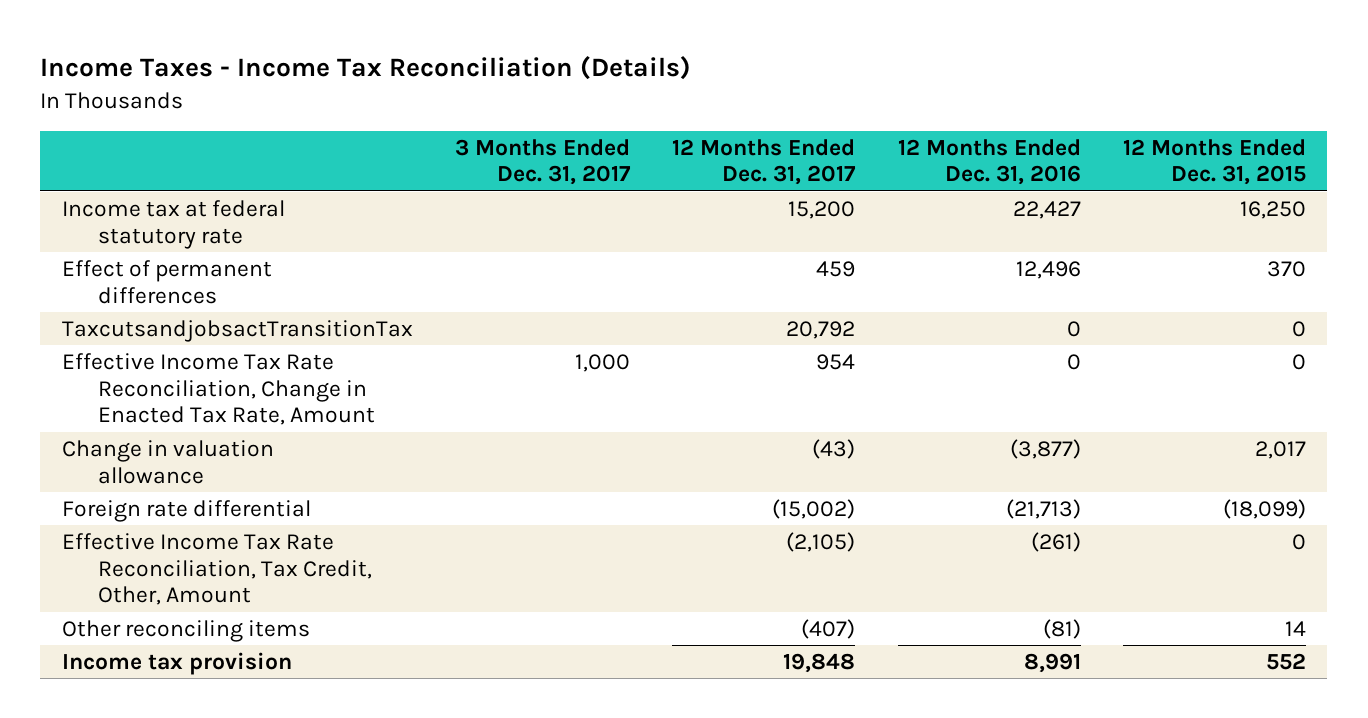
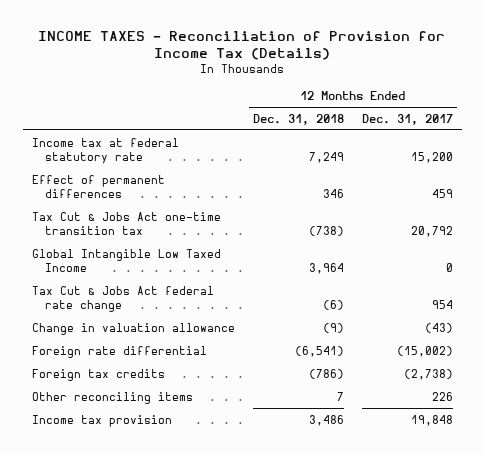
[40,56,692,81] Income Taxes - Income Tax Reconciliation (Details) -> [38,30,446,61] INCOME TAXES - Reconciliation of Provision for Income Tax (Details)
[454,138,631,186] 3 Months Ended Dec. 31, 2017 -> none
[897,138,1081,186] 12 Months Ended Dec. 31, 2016 -> none
[1123,138,1307,186] 12 Months Ended Dec. 31, 2015 -> none
none -> [252,113,344,125] Dec. 31, 2018
[61,319,413,342] TaxcutsandjobsactTransitionTax -> [32,211,222,235] Tax Cut & Jobs Act one-time transition tax
none -> [32,248,222,272] Global Intangible Low Taxed Income
[61,352,376,426] Effective Income Tax Rate Reconciliation, Change in Enacted Tax Rate, Amount -> [32,285,215,312] Tax Cut & Jobs Act federal rate change
[61,532,373,606] Effective Income Tax Rate Reconciliation, Tax Credit, Other, Amount -> [32,368,166,381] Foreign tax credits
[786,531,856,552] (2,105) -> [403,368,453,380] (2,738)
[801,618,856,639] (407) -> [431,391,453,401] 226

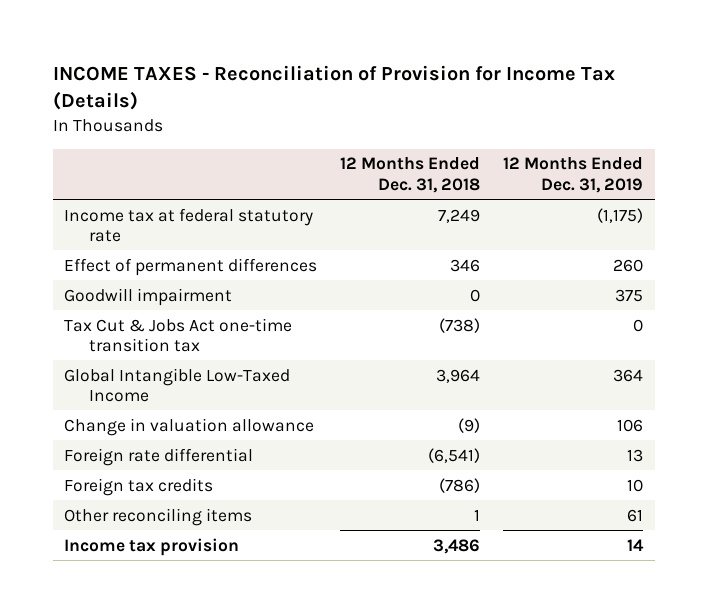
[361,113,453,125] Dec. 31, 2017 -> none
none -> [503,157,644,193] 12 Months Ended Dec. 31, 2019
none -> [64,287,233,306] Goodwill impairment
[32,285,215,312] Tax Cut & Jobs Act federal rate change -> none
[32,248,222,272] Global Intangible Low Taxed Income -> [64,367,291,402] Global Intangible Low-Taxed Income
[336,391,344,401] 7 -> [474,508,481,521] 1

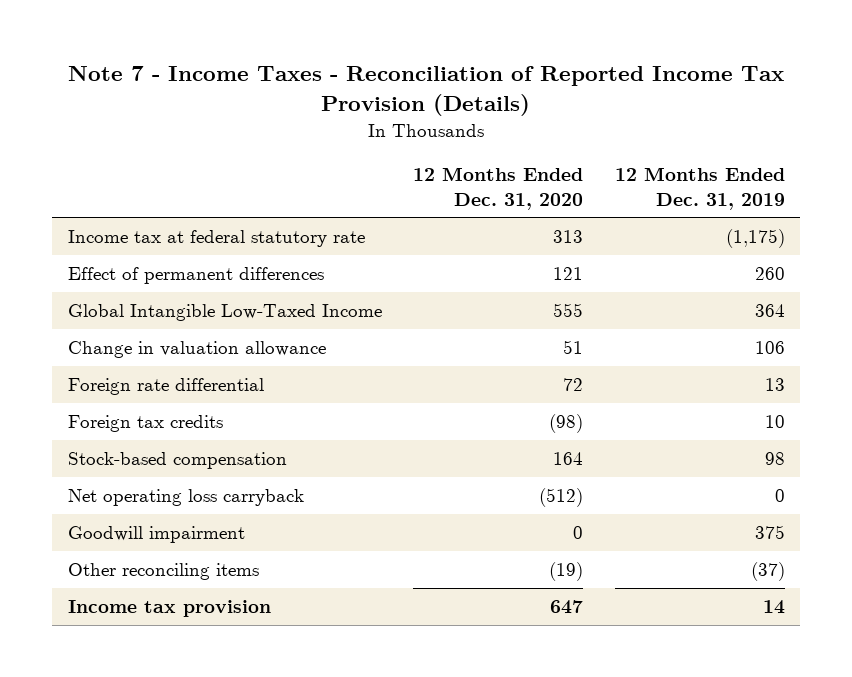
[52,65,615,111] INCOME TAXES - Reconciliation of Provision for Income Tax (Details) -> [68,66,785,117] Note 7 - Income Taxes - Reconciliation of Reported Income Tax Provision (Details)
[340,157,481,193] 12 Months Ended Dec. 31, 2018 -> none
none -> [413,166,584,210] 12 Months Ended Dec. 31, 2020
[64,317,293,352] Tax Cut & Jobs Act one-time transition tax -> none
none -> [67,452,287,470] Stock-based compensation
none -> [67,489,304,507] Net operating loss carryback
[64,287,233,306] Goodwill impairment -> [67,526,245,544] Goodwill impairment
[627,508,644,522] 61 -> [750,562,785,582] (37)

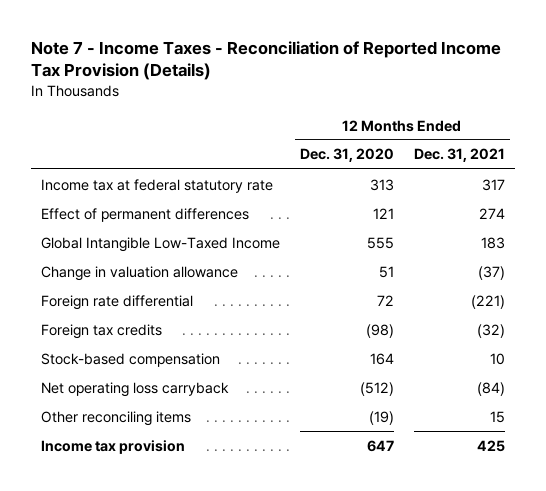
[614,166,785,210] 12 Months Ended Dec. 31, 2019 -> none
none -> [413,148,505,163] Dec. 31, 2021
[67,526,245,544] Goodwill impairment -> none

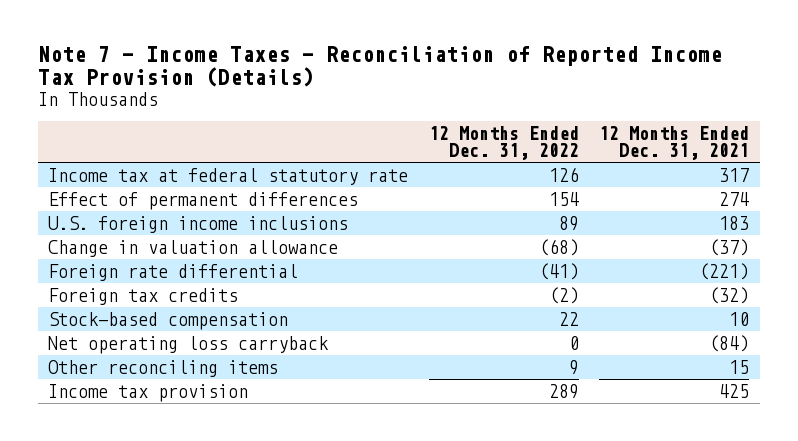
[299,148,394,163] Dec. 31, 2020 -> none
none -> [428,125,579,161] 12 Months Ended Dec. 31, 2022
[40,236,280,252] Global Intangible Low-Taxed Income -> [48,215,349,233] U.S. foreign income inclusions

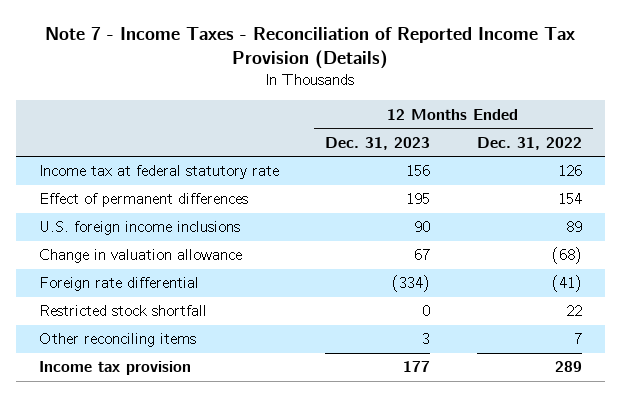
[599,125,750,161] 12 Months Ended Dec. 31, 2021 -> none
none -> [325,136,431,150] Dec. 31, 2023
[48,287,239,305] Foreign tax credits -> none
[48,335,330,354] Net operating loss carryback -> none
[48,311,289,330] Stock-based compensation -> [39,305,208,317] Restricted stock shortfall
[568,359,579,375] 9 -> [573,333,582,345] 7

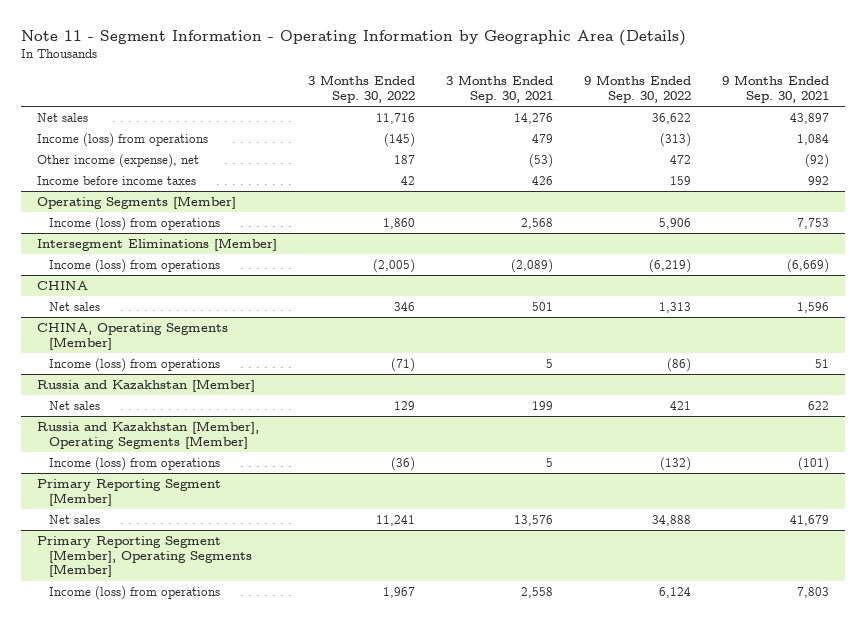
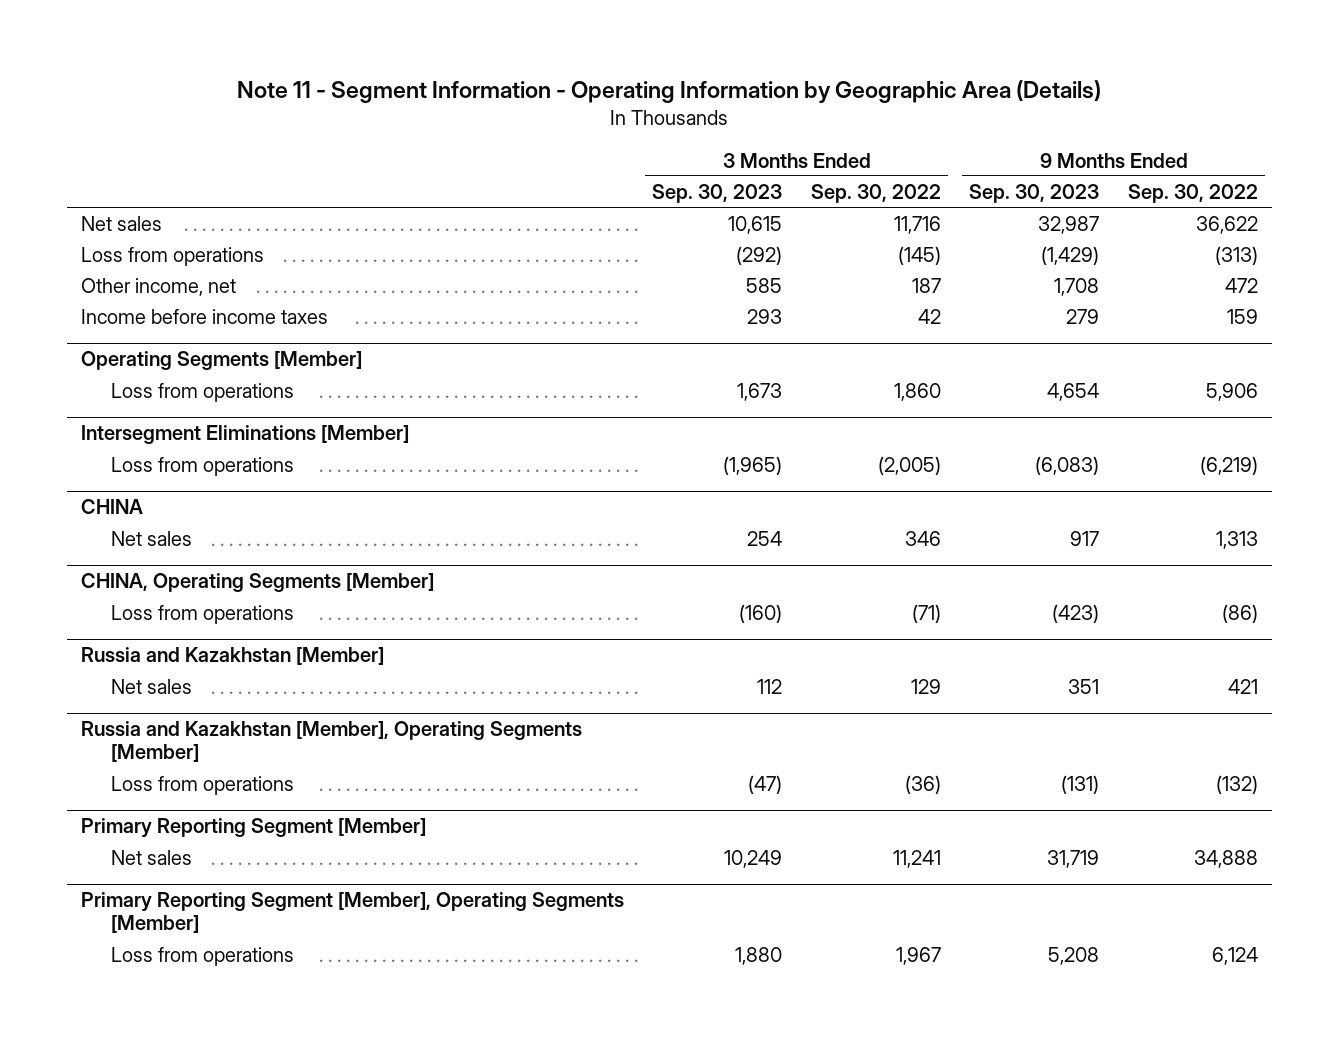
[446,75,554,103] 3 Months Ended Sep. 30, 2021 -> none
[722,75,830,103] 9 Months Ended Sep. 30, 2021 -> none
none -> [652,183,783,203] Sep. 30, 2023
none -> [969,183,1100,203] Sep. 30, 2023
[36,132,208,147] Income (loss) from operations -> [80,246,264,266] Loss from operations
[36,153,199,168] Other income (expense), net -> [80,277,236,296] Other income, net
[48,216,220,231] Income (loss) from operations -> [110,382,294,402] Loss from operations
[48,258,220,273] Income (loss) from operations -> [110,456,294,476] Loss from operations
[48,357,220,372] Income (loss) from operations -> [110,604,294,624] Loss from operations
[48,456,220,471] Income (loss) from operations -> [110,775,294,795] Loss from operations
[48,585,220,600] Income (loss) from operations -> [110,946,294,966] Loss from operations

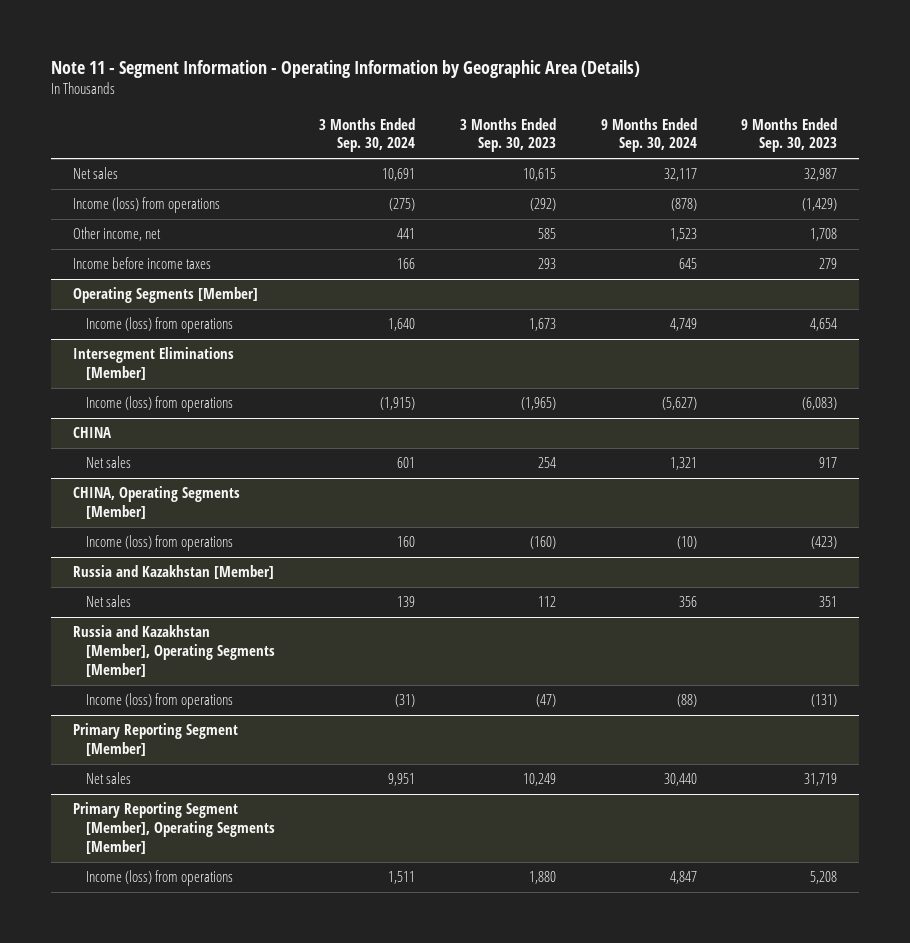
[810,183,941,203] Sep. 30, 2022 -> none
[1128,183,1259,203] Sep. 30, 2022 -> none
none -> [319,117,416,153] 3 Months Ended Sep. 30, 2024
none -> [600,117,697,153] 9 Months Ended Sep. 30, 2024
[80,246,264,266] Loss from operations -> [72,197,220,214] Income (loss) from operations
[110,382,294,402] Loss from operations -> [85,317,233,334] Income (loss) from operations
[110,456,294,476] Loss from operations -> [85,396,233,413] Income (loss) from operations
[110,604,294,624] Loss from operations -> [85,535,233,552] Income (loss) from operations
[110,775,294,795] Loss from operations -> [85,693,233,710] Income (loss) from operations
[110,946,294,966] Loss from operations -> [85,870,233,887] Income (loss) from operations

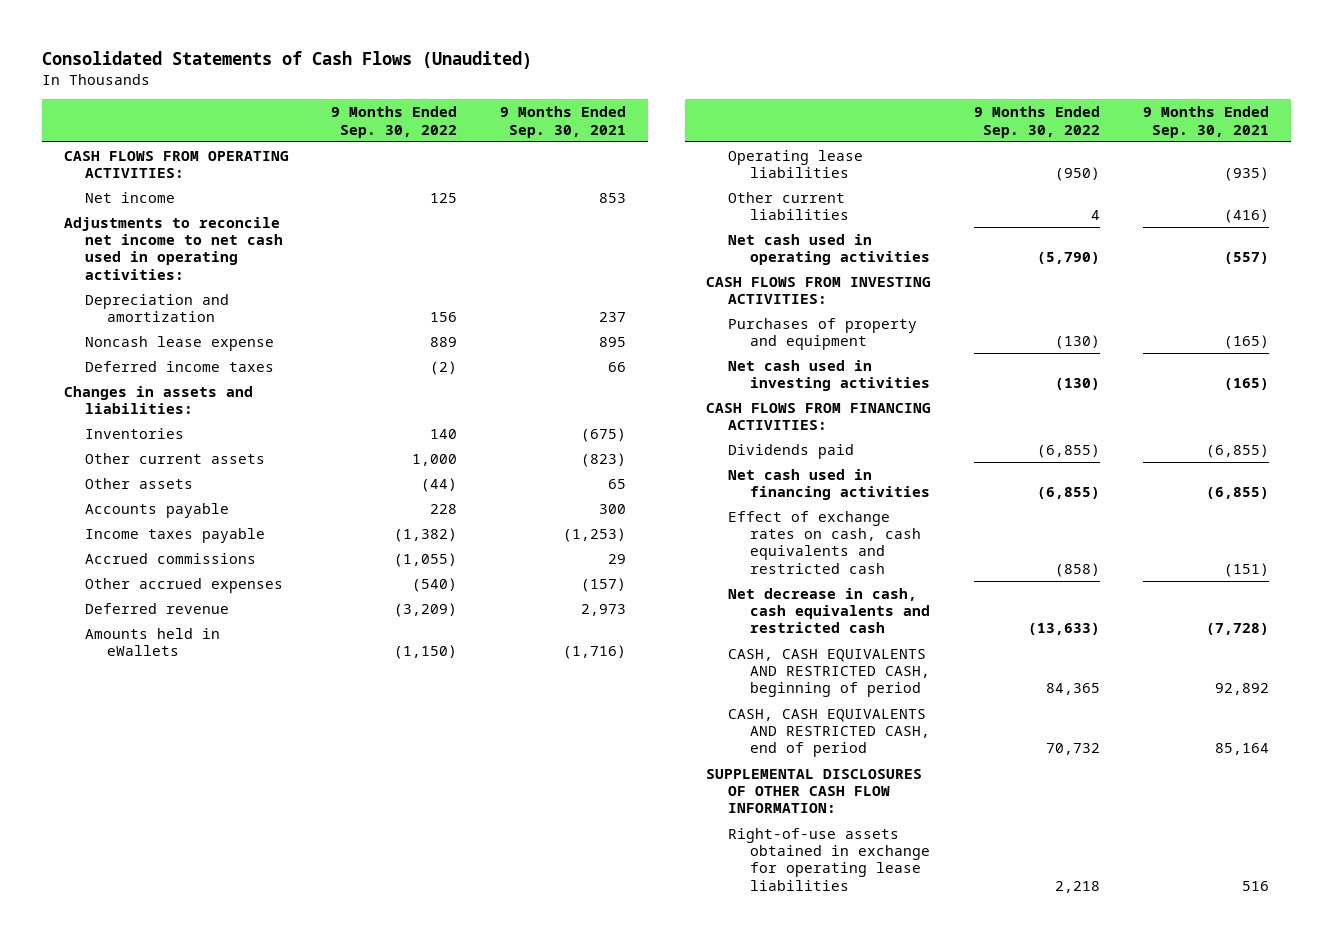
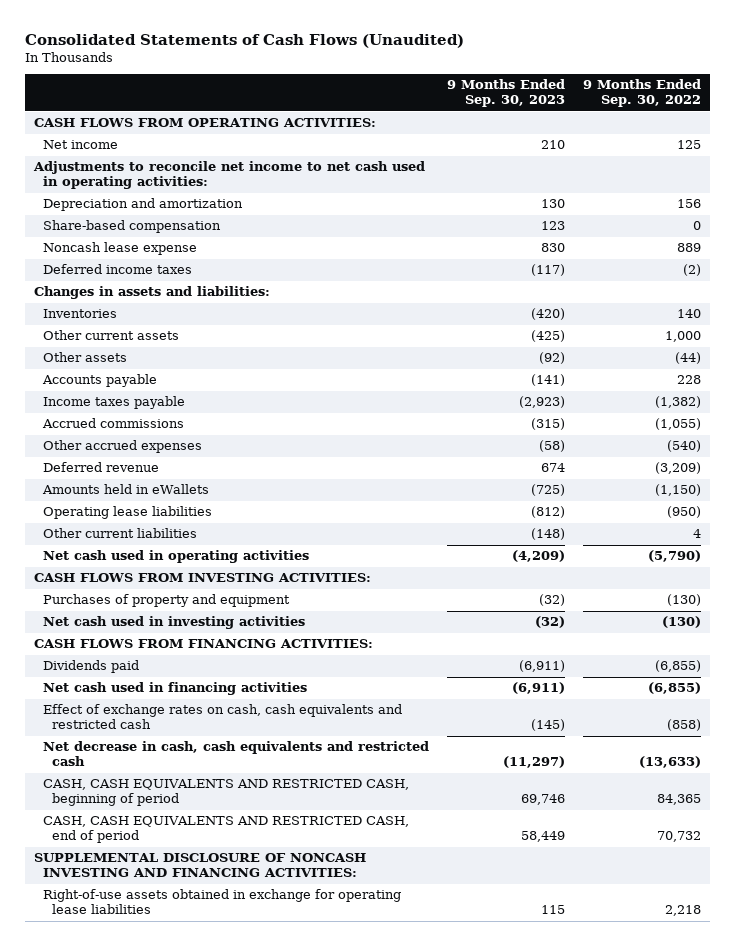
[500,106,627,138] 9 Months Ended Sep. 30, 2021 -> none
none -> [447,79,566,108] 9 Months Ended Sep. 30, 2023
none -> [43,220,222,234] Share-based compensation
[706,768,923,814] SUPPLEMENTAL DISCLOSURES OF OTHER CASH FLOW INFORMATION: -> [34,853,367,878] SUPPLEMENTAL DISCLOSURE OF NONCASH INVESTING AND FINANCING ACTIVITIES:

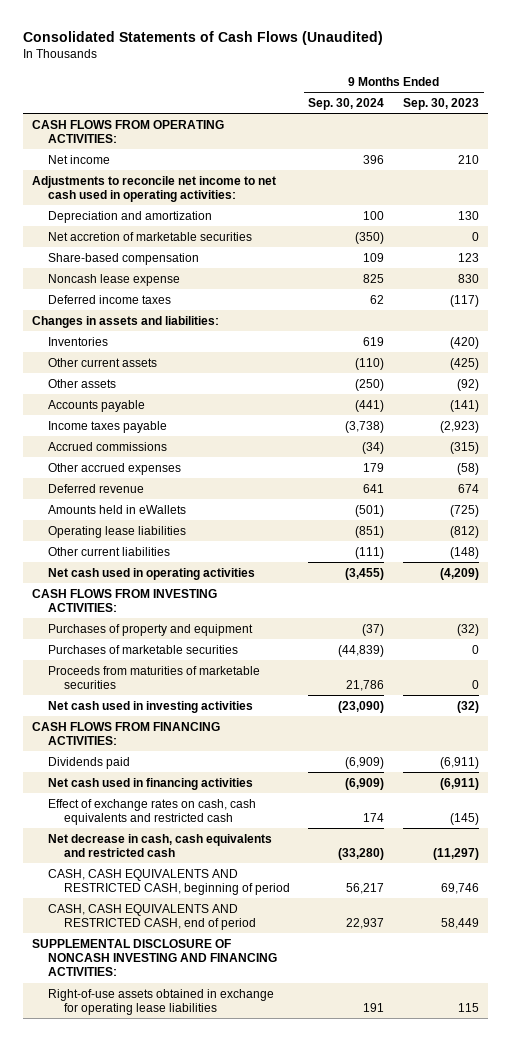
[583,79,702,108] 9 Months Ended Sep. 30, 2022 -> none
none -> [308,97,385,110] Sep. 30, 2024
none -> [48,231,253,241] Net accretion of marketable securities
none -> [48,644,239,654] Purchases of marketable securities
none -> [48,665,261,689] Proceeds from maturities of marketable securities

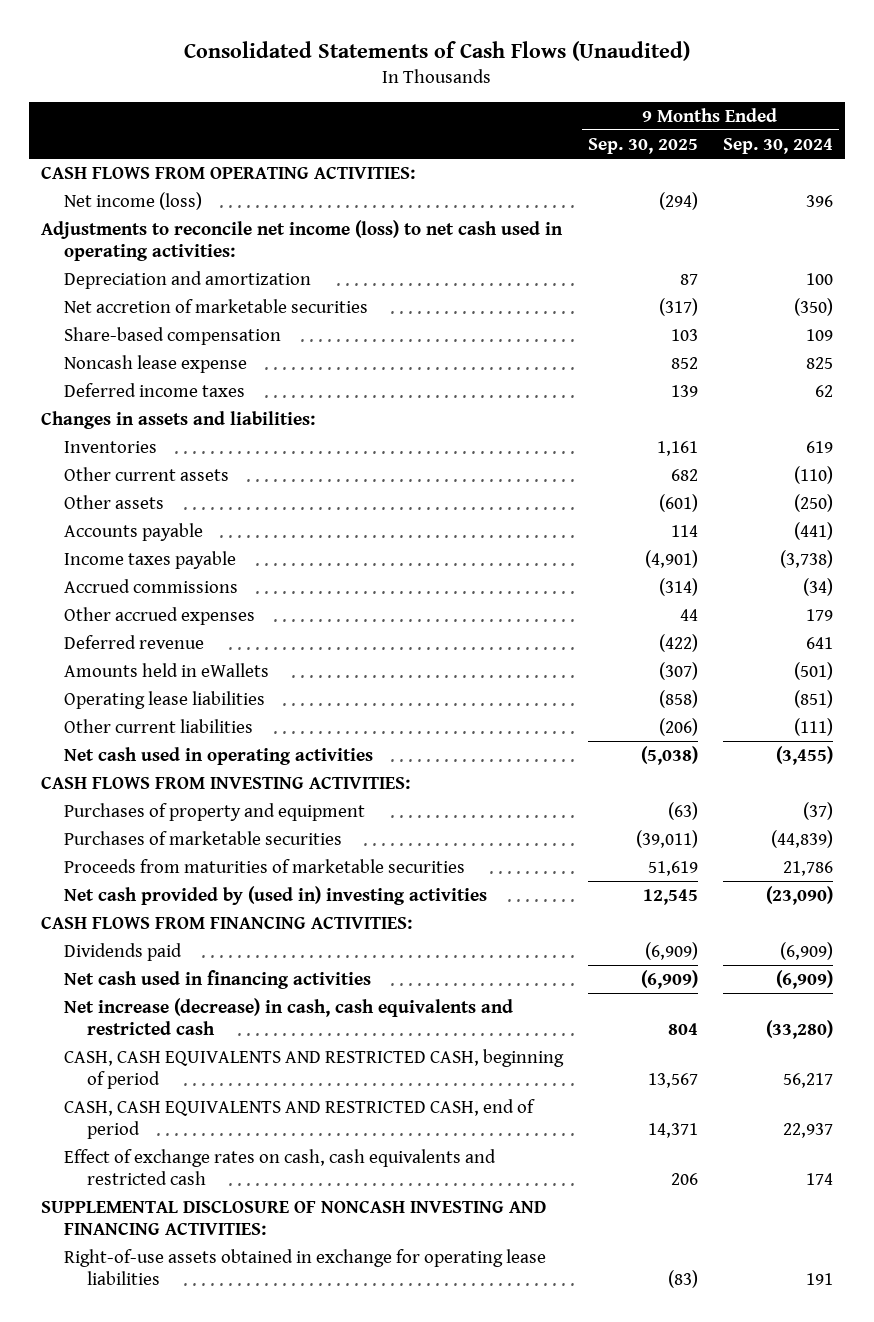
[402,97,479,110] Sep. 30, 2023 -> none
none -> [587,137,698,154] Sep. 30, 2025
[48,154,111,164] Net income -> [63,191,202,210] Net income (loss)
[32,175,277,202] Adjustments to reconcile net income to net cash used in operating activities: -> [41,219,564,261] Adjustments to reconcile net income (loss) to net cash used in operating activities:
[48,700,254,713] Net cash used in investing activities -> [63,885,487,905] Net cash provided by (used in) investing activities
[48,833,273,857] Net decrease in cash, cash equivalents and restricted cash -> [63,997,513,1035] Net increase (decrease) in cash, cash equivalents and restricted cash
[48,798,257,825] Effect of exchange rates on cash, cash equivalents and restricted cash -> [63,1148,496,1185] Effect of exchange rates on cash, cash equivalents and restricted cash

